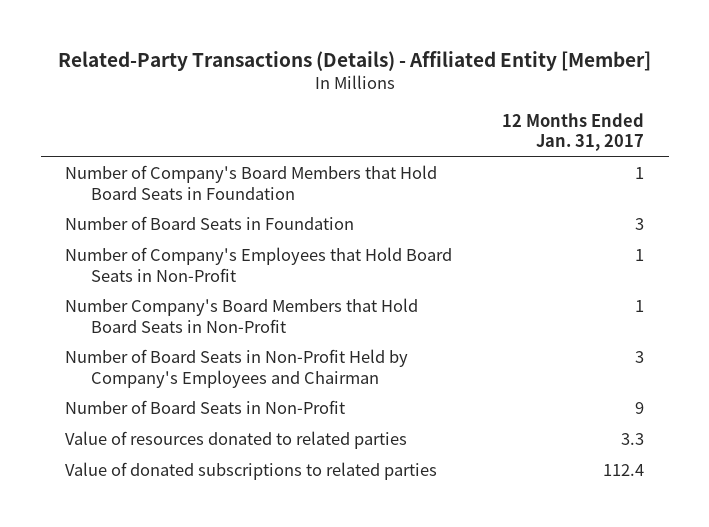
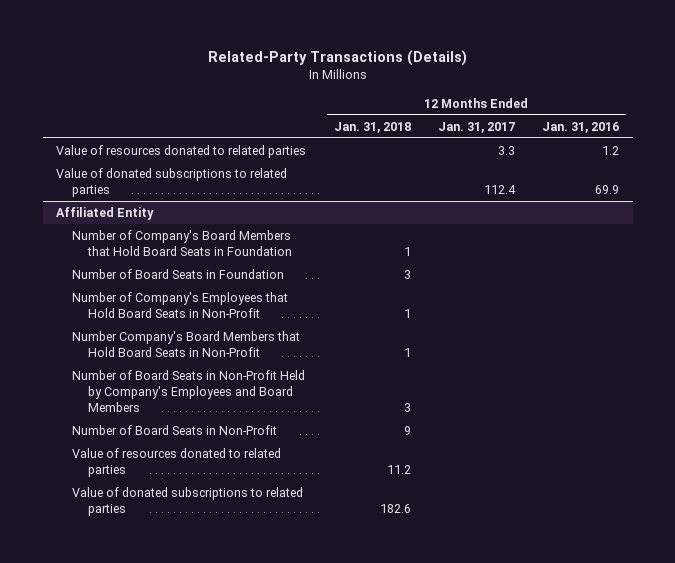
[57,50,651,71] Related-Party Transactions (Details) - Affiliated Entity [Member] -> [207,50,467,67] Related-Party Transactions (Details)
none -> [333,121,411,133] Jan. 31, 2018
none -> [542,121,620,133] Jan. 31, 2016
[65,165,438,200] Number of Company's Board Members that Hold Board Seats in Foundation -> none
[65,216,355,231] Number of Board Seats in Foundation -> none
[65,247,453,282] Number of Company's Employees that Hold Board Seats in Non-Profit -> none
[65,298,419,333] Number Company's Board Members that Hold Board Seats in Non-Profit -> none
[65,349,409,388] Number of Board Seats in Non-Profit Held by Company's Employees and Chairman -> none
[65,400,346,415] Number of Board Seats in Non-Profit -> none
none -> [56,206,155,220] Affiliated Entity
none -> [72,229,293,257] Number of Company's Board Members that Hold Board Seats in Foundation
none -> [72,268,285,279] Number of Board Seats in Foundation
none -> [72,291,289,319] Number of Company's Employees that Hold Board Seats in Non-Profit
none -> [72,330,301,358] Number Company's Board Members that Hold Board Seats in Non-Profit
none -> [72,369,306,413] Number of Board Seats in Non-Profit Held by Company's Employees and Board Members
none -> [72,424,278,435] Number of Board Seats in Non-Profit
none -> [72,447,282,478] Value of resources donated to related parties
none -> [72,486,304,517] Value of donated subscriptions to related parties

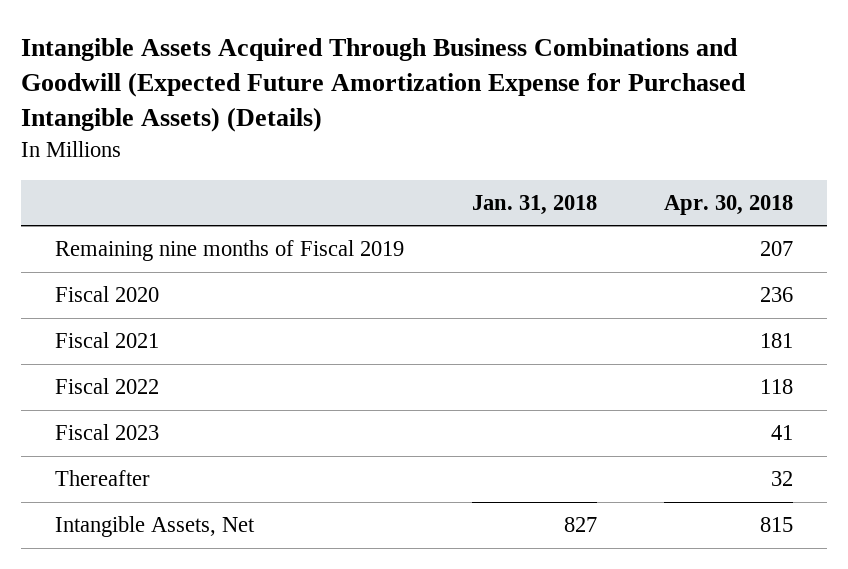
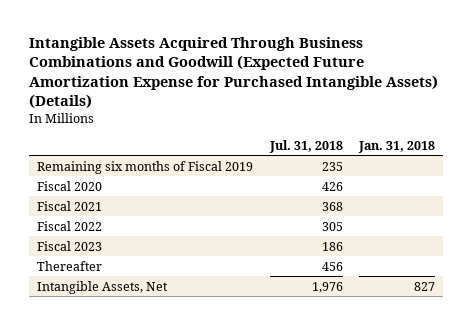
[664,194,794,215] Apr. 30, 2018 -> none
none -> [268,139,343,153] Jul. 31, 2018
[54,240,404,262] Remaining nine months of Fiscal 2019 -> [36,160,253,174] Remaining six months of Fiscal 2019

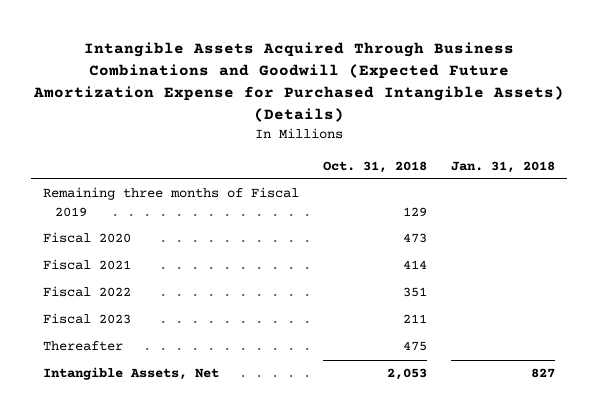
[268,139,343,153] Jul. 31, 2018 -> none
none -> [323,160,428,173] Oct. 31, 2018
[36,160,253,174] Remaining six months of Fiscal 2019 -> [43,187,300,217] Remaining three months of Fiscal 2019

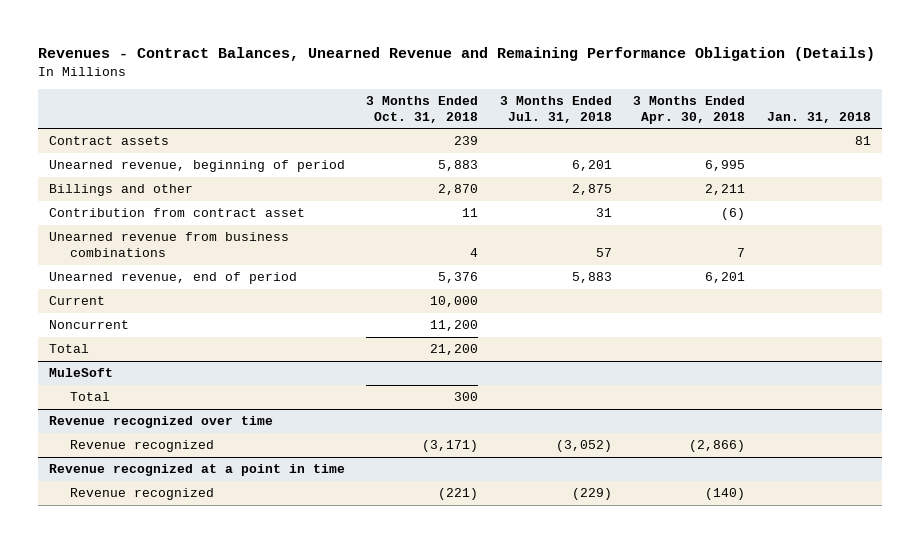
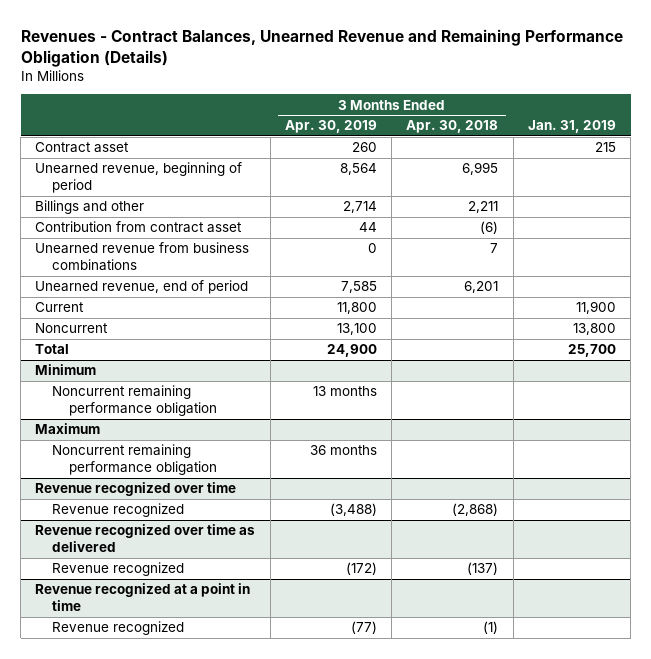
[366,96,479,123] 3 Months Ended Oct. 31, 2018 -> none
[499,96,612,123] 3 Months Ended Jul. 31, 2018 -> none
[766,111,871,123] Jan. 31, 2018 -> none
none -> [284,120,377,134] Apr. 30, 2019
none -> [527,120,616,134] Jan. 31, 2019
[48,136,169,146] Contract assets -> [35,142,130,154] Contract asset
[48,368,113,378] MuleSoft -> none
[69,392,110,402] Total -> none
none -> [35,364,97,376] Minimum
none -> [52,385,218,417] Noncurrent remaining performance obligation
none -> [35,423,101,435] Maximum
none -> [52,444,218,476] Noncurrent remaining performance obligation
[689,440,746,453] (2,866) -> [452,503,499,517] (2,868)
none -> [35,524,256,553] Revenue recognized over time as delivered
none -> [52,562,185,577] Revenue recognized
[705,488,746,501] (140) -> [483,621,499,635] (1)

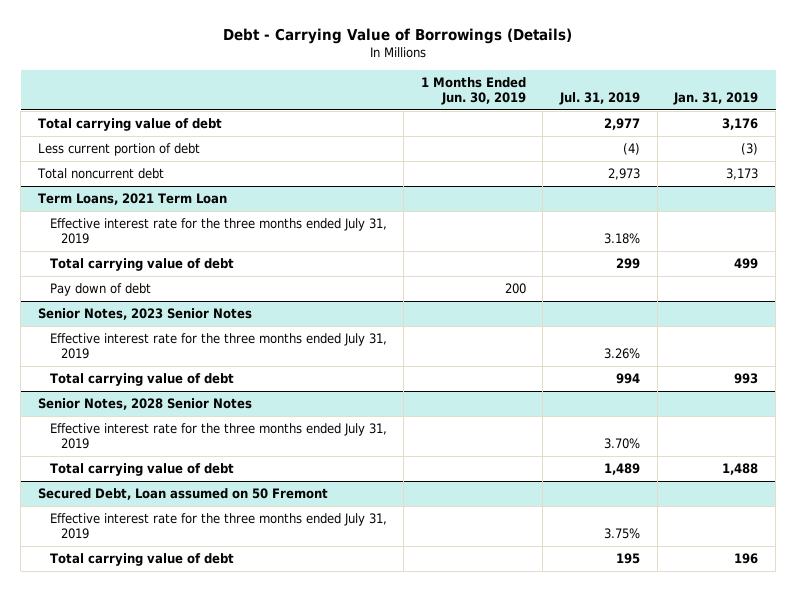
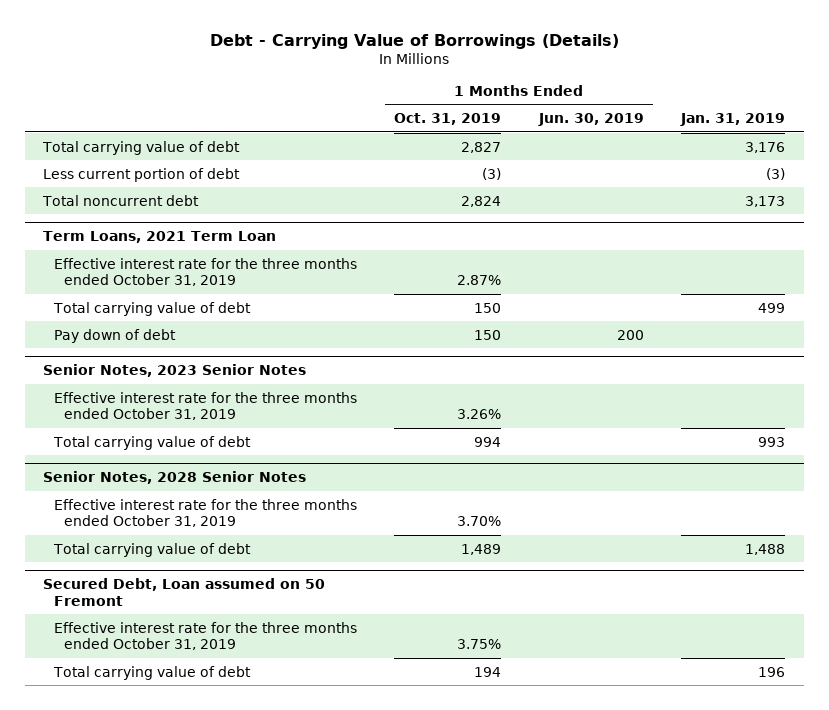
[559,92,641,106] Jul. 31, 2019 -> none
none -> [394,113,502,126] Oct. 31, 2019
[49,217,387,245] Effective interest rate for the three months ended July 31, 2019 -> [53,257,357,287] Effective interest rate for the three months ended October 31, 2019
[49,332,387,360] Effective interest rate for the three months ended July 31, 2019 -> [53,391,357,421] Effective interest rate for the three months ended October 31, 2019
[49,422,387,450] Effective interest rate for the three months ended July 31, 2019 -> [53,498,357,528] Effective interest rate for the three months ended October 31, 2019
[49,512,387,540] Effective interest rate for the three months ended July 31, 2019 -> [53,621,357,651] Effective interest rate for the three months ended October 31, 2019

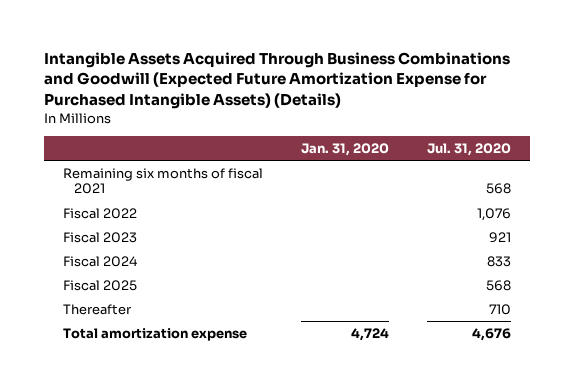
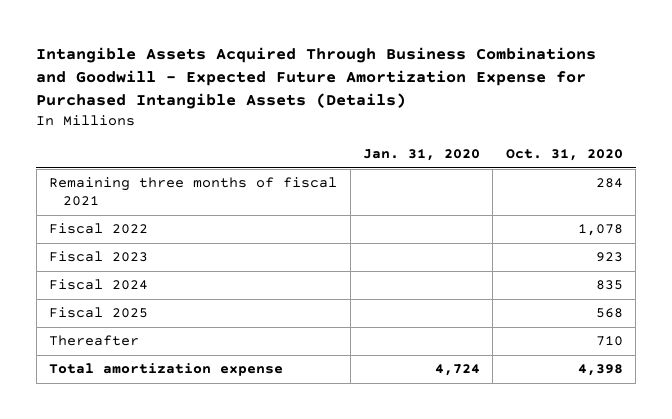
[43,52,510,109] Intangible Assets Acquired Through Business Combinations and Goodwill (Expected Future Amortization Expense for Purchased Intangible Assets) (Details) -> [36,47,597,110] Intangible Assets Acquired Through Business Combinations and Goodwill - Expected Future Amortization Expense for Purchased Intangible Assets (Details)
[427,142,512,156] Jul. 31, 2020 -> none
none -> [505,149,623,162] Oct. 31, 2020
[62,167,263,195] Remaining six months of fiscal 2021 -> [49,177,338,207] Remaining three months of fiscal 2021

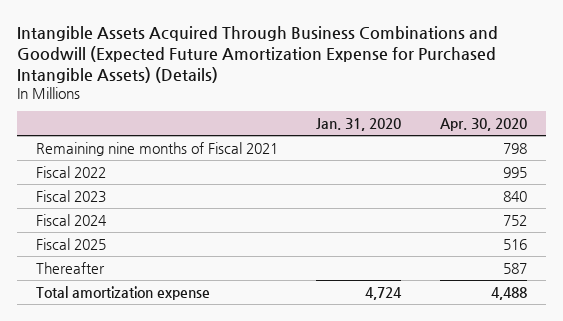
[36,47,597,110] Intangible Assets Acquired Through Business Combinations and Goodwill - Expected Future Amortization Expense for Purchased Intangible Assets (Details) -> [17,25,499,83] Intangible Assets Acquired Through Business Combinations and Goodwill (Expected Future Amortization Expense for Purchased Intangible Assets) (Details)
[505,149,623,162] Oct. 31, 2020 -> none
none -> [439,118,527,132] Apr. 30, 2020
[49,177,338,207] Remaining three months of fiscal 2021 -> [36,141,279,156] Remaining nine months of Fiscal 2021

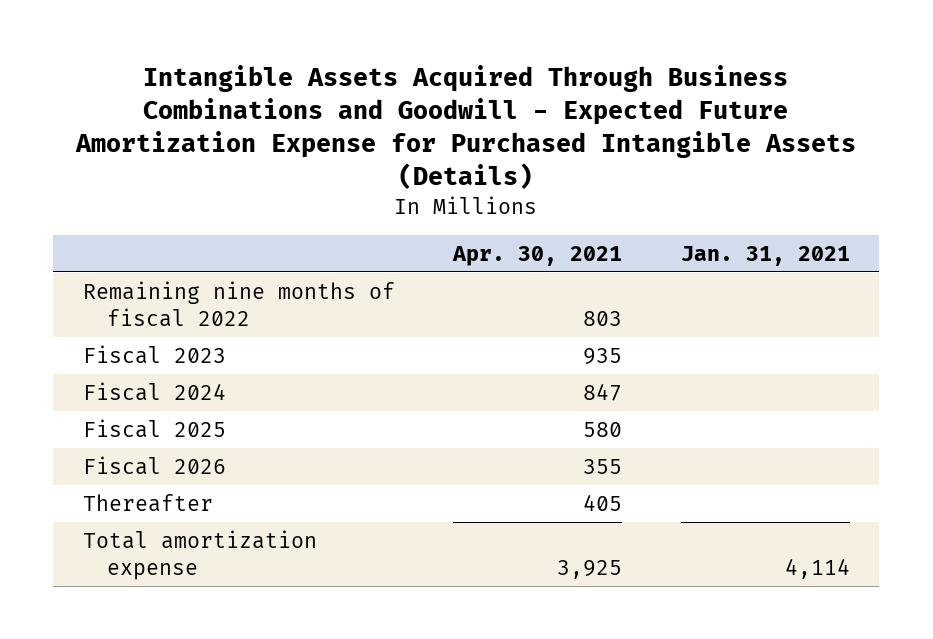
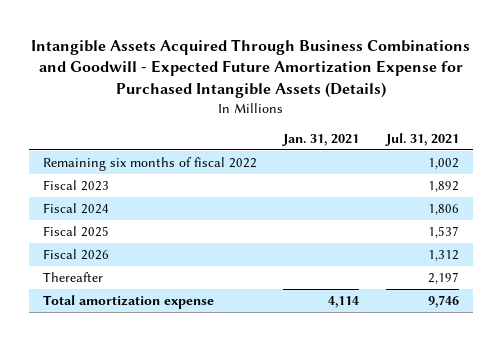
[452,245,623,266] Apr. 30, 2021 -> none
none -> [385,132,460,146] Jul. 31, 2021
[82,280,395,328] Remaining nine months of fiscal 2022 -> [42,157,257,172] Remaining six months of fiscal 2022

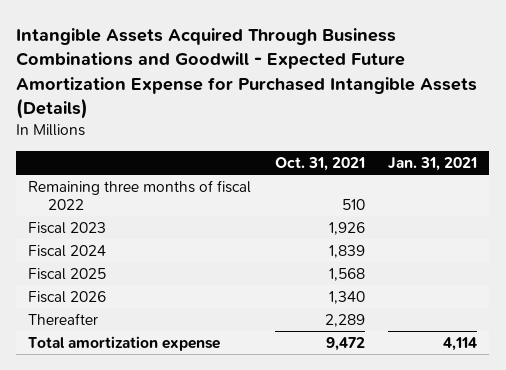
[385,132,460,146] Jul. 31, 2021 -> none
none -> [274,157,365,172] Oct. 31, 2021
[42,157,257,172] Remaining six months of fiscal 2022 -> [28,179,252,211] Remaining three months of fiscal 2022

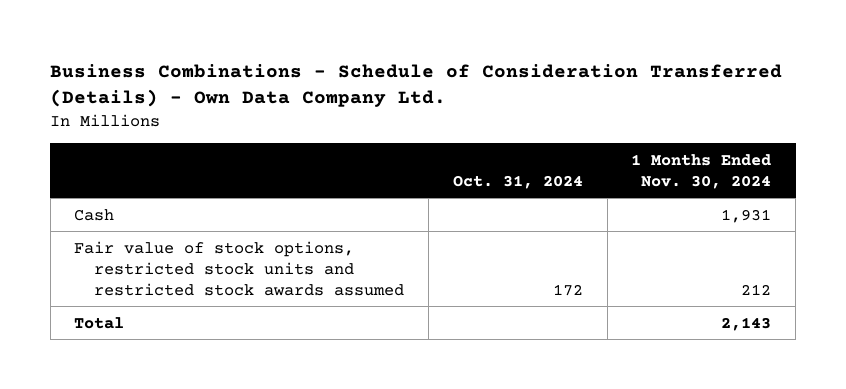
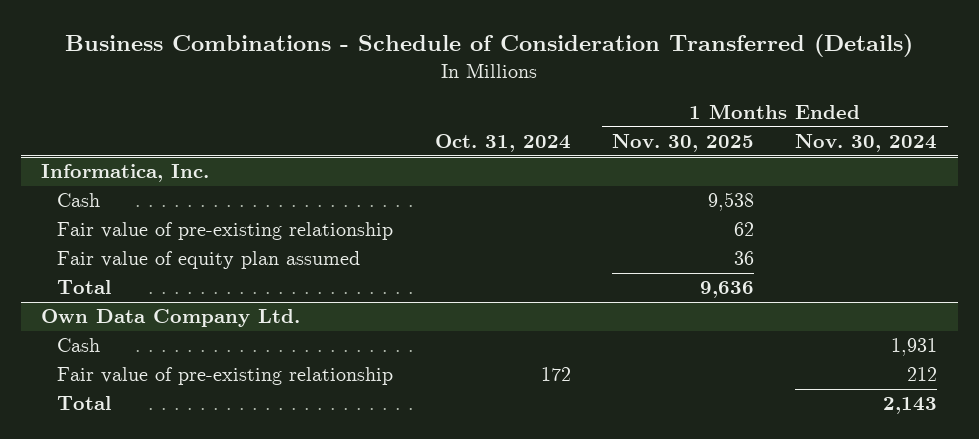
[50,63,783,107] Business Combinations - Schedule of Consideration Transferred (Details) - Own Data Company Ltd. -> [65,34,914,58] Business Combinations - Schedule of Consideration Transferred (Details)
none -> [612,134,755,153] Nov. 30, 2025
none -> [41,164,210,183] Informatica, Inc.
none -> [57,193,101,208] Cash
none -> [57,222,394,241] Fair value of pre-existing relationship
none -> [57,251,361,270] Fair value of equity plan assumed
none -> [57,280,112,295] Total
none -> [41,309,301,328] Own Data Company Ltd.
[74,240,404,296] Fair value of stock options, restricted stock units and restricted stock awards assumed -> [57,367,394,386] Fair value of pre-existing relationship

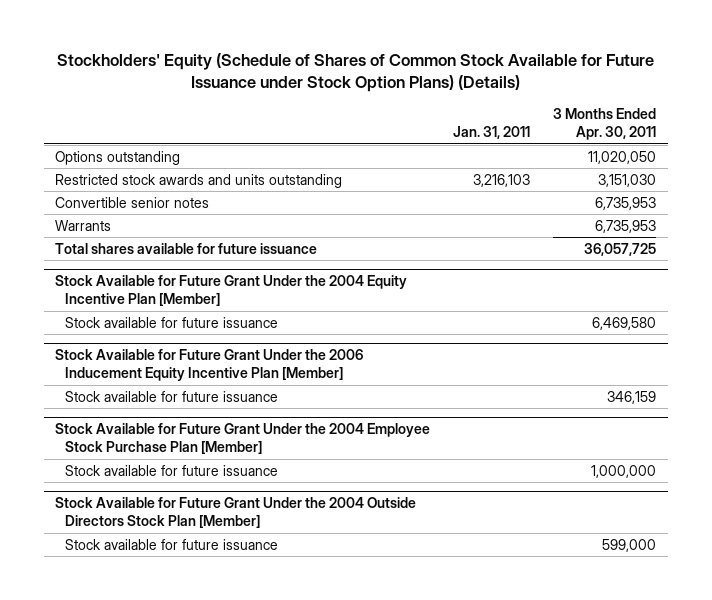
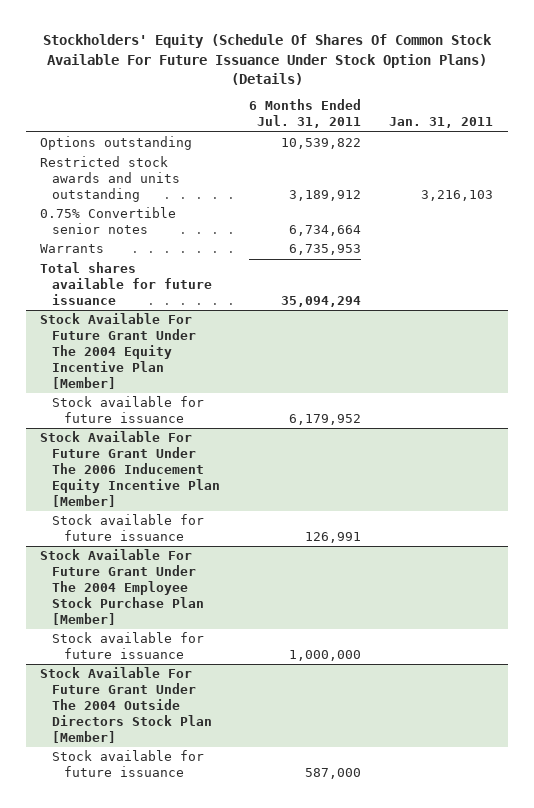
[56,52,654,92] Stockholders' Equity (Schedule of Shares of Common Stock Available for Future Issuance under Stock Option Plans) (Details) -> [42,34,492,85] Stockholders' Equity (Schedule Of Shares Of Common Stock Available For Future Issuance Under Stock Option Plans) (Details)
[553,107,657,141] 3 Months Ended Apr. 30, 2011 -> none
none -> [248,99,361,129] 6 Months Ended Jul. 31, 2011
[55,196,210,208] Convertible senior notes -> [40,207,177,235] 0.75% Convertible senior notes
[55,274,408,307] Stock Available for Future Grant Under the 2004 Equity Incentive Plan [Member] -> [40,313,197,389] Stock Available For Future Grant Under The 2004 Equity Incentive Plan [Member]
[55,348,364,382] Stock Available for Future Grant Under the 2006 Inducement Equity Incentive Plan [Member] -> [40,431,221,507] Stock Available For Future Grant Under The 2006 Inducement Equity Incentive Plan [Member]
[55,422,431,455] Stock Available for Future Grant Under the 2004 Employee Stock Purchase Plan [Member] -> [40,549,205,625] Stock Available For Future Grant Under The 2004 Employee Stock Purchase Plan [Member]
[55,496,417,529] Stock Available for Future Grant Under the 2004 Outside Directors Stock Plan [Member] -> [40,667,213,743] Stock Available For Future Grant Under The 2004 Outside Directors Stock Plan [Member]

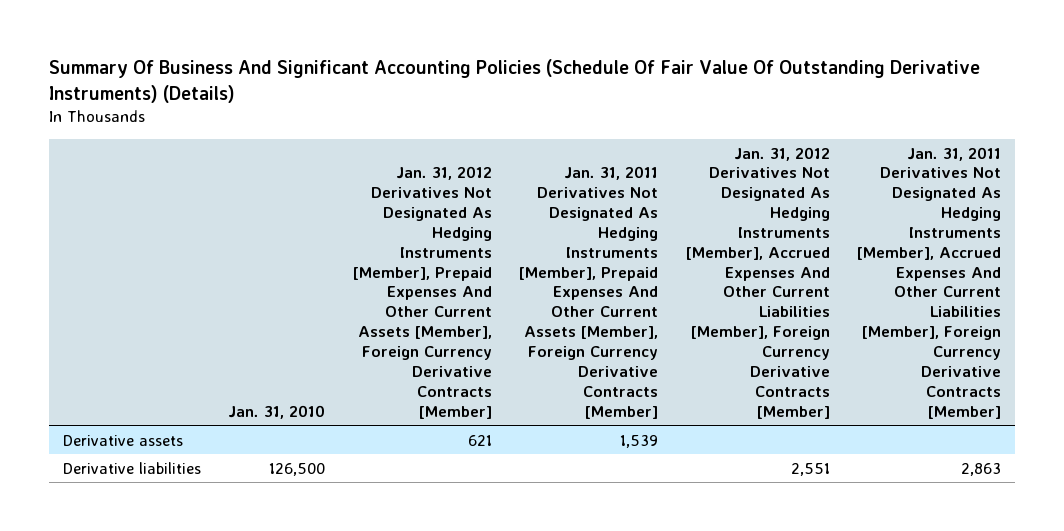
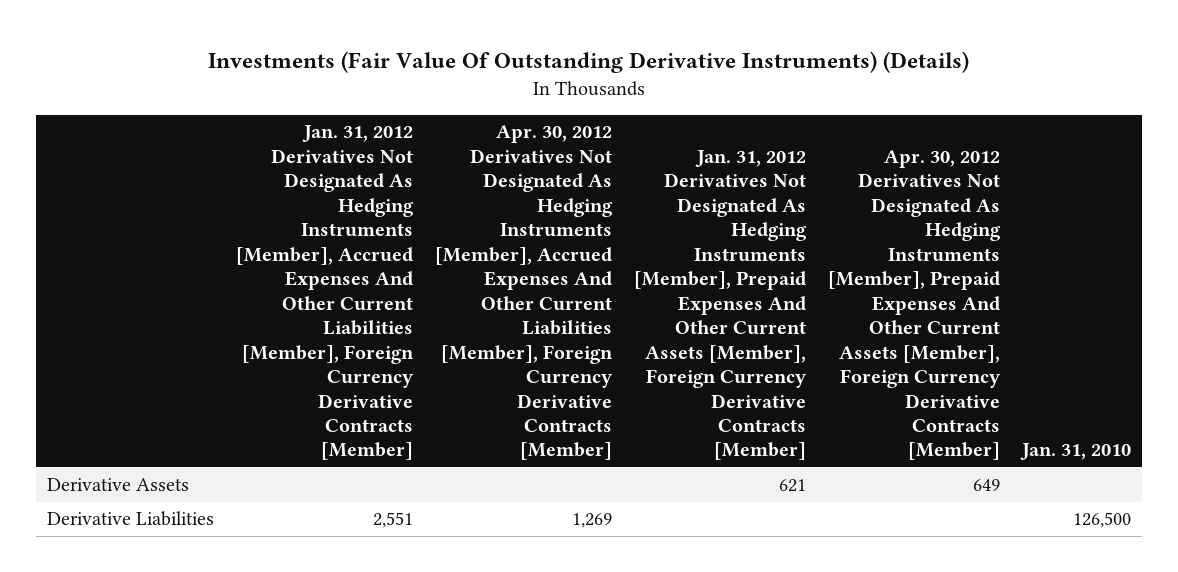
[48,59,980,103] Summary Of Business And Significant Accounting Policies (Schedule Of Fair Value Of Outstanding Derivative Instruments) (Details) -> [208,50,970,73] Investments (Fair Value Of Outstanding Derivative Instruments) (Details)
[519,166,659,419] Jan. 31, 2011 Derivatives Not Designated As Hedging Instruments [Member], Prepaid Expenses And Other Current Assets [Member], Foreign Currency Derivative Contracts [Member] -> none
[857,146,1002,419] Jan. 31, 2011 Derivatives Not Designated As Hedging Instruments [Member], Accrued Expenses And Other Current Liabilities [Member], Foreign Currency Derivative Contracts [Member] -> none
none -> [435,125,614,461] Apr. 30, 2012 Derivatives Not Designated As Hedging Instruments [Member], Accrued Expenses And Other Current Liabilities [Member], Foreign Currency Derivative Contracts [Member]
none -> [828,149,1002,461] Apr. 30, 2012 Derivatives Not Designated As Hedging Instruments [Member], Prepaid Expenses And Other Current Assets [Member], Foreign Currency Derivative Contracts [Member]
[62,434,183,446] Derivative assets -> [47,478,190,492] Derivative Assets
[62,461,201,474] Derivative liabilities -> [47,511,215,527] Derivative Liabilities

